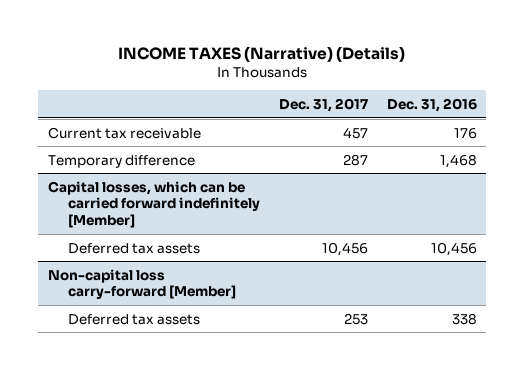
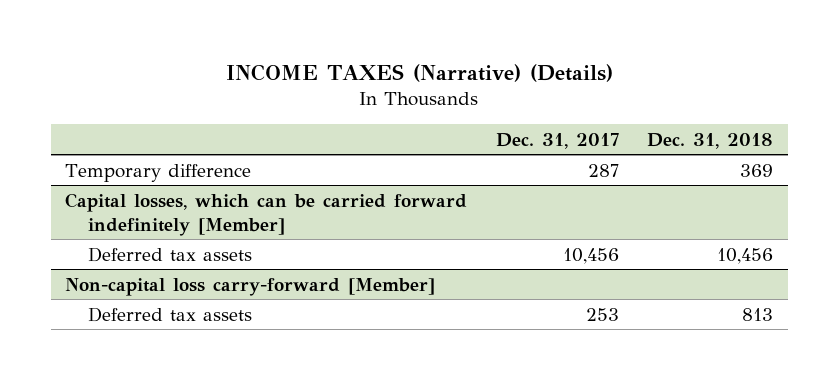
[386,97,477,112] Dec. 31, 2016 -> none
none -> [647,132,774,149] Dec. 31, 2018
[47,126,201,139] Current tax receivable -> none

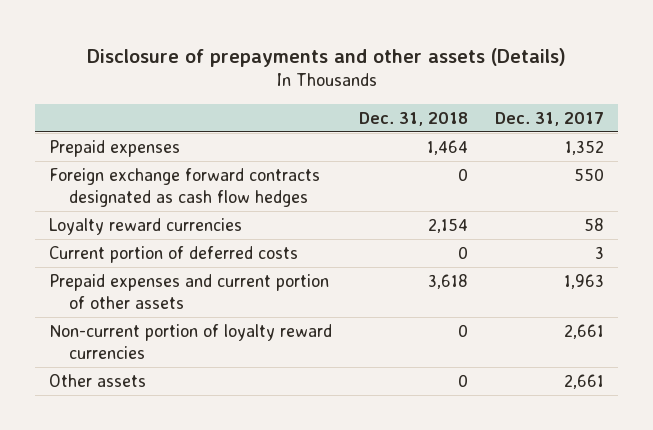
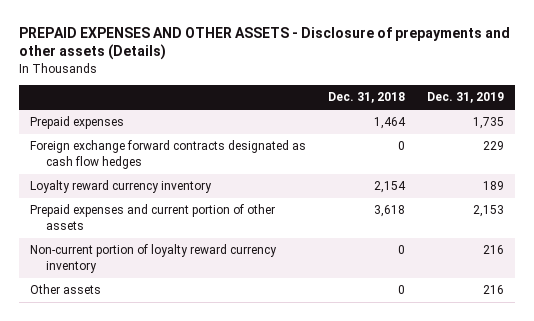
[86,47,566,67] Disclosure of prepayments and other assets (Details) -> [18,26,510,61] PREPAID EXPENSES AND OTHER ASSETS - Disclosure of prepayments and other assets (Details)
[495,111,605,126] Dec. 31, 2017 -> none
none -> [426,92,504,104] Dec. 31, 2019
[49,245,299,263] Current portion of deferred costs -> none
[49,217,243,235] Loyalty reward currencies -> [29,180,212,194] Loyalty reward currency inventory
[49,323,333,360] Non-current portion of loyalty reward currencies -> [29,244,277,273] Non-current portion of loyalty reward currency inventory

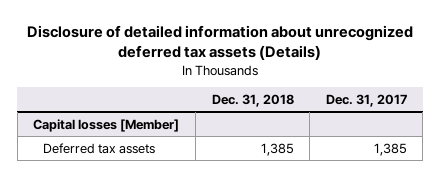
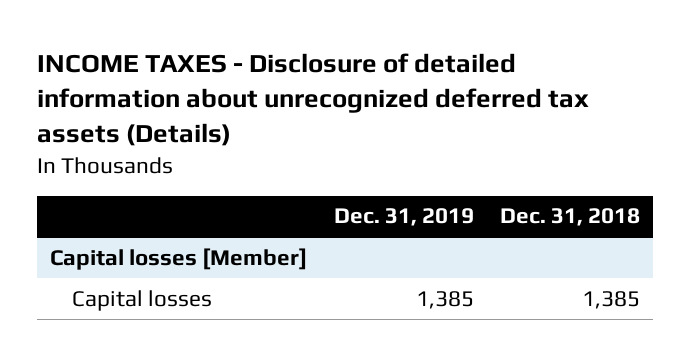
[27,25,414,61] Disclosure of detailed information about unrecognized deferred tax assets (Details) -> [37,53,590,147] INCOME TAXES - Disclosure of detailed information about unrecognized deferred tax assets (Details)
[325,94,407,108] Dec. 31, 2017 -> none
none -> [333,208,474,227] Dec. 31, 2019
[42,142,155,154] Deferred tax assets -> [72,289,213,311] Capital losses

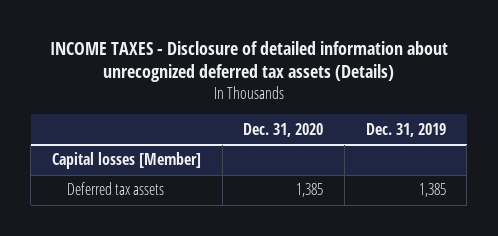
[500,208,641,227] Dec. 31, 2018 -> none
none -> [243,122,324,137] Dec. 31, 2020
[72,289,213,311] Capital losses -> [66,182,164,196] Deferred tax assets

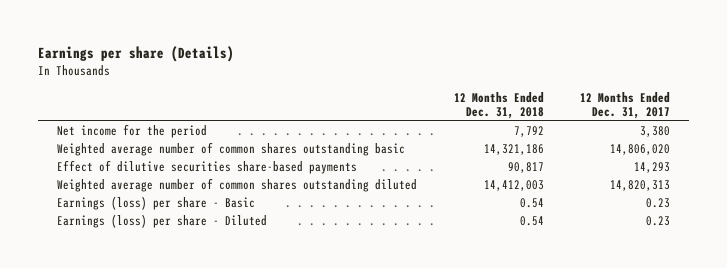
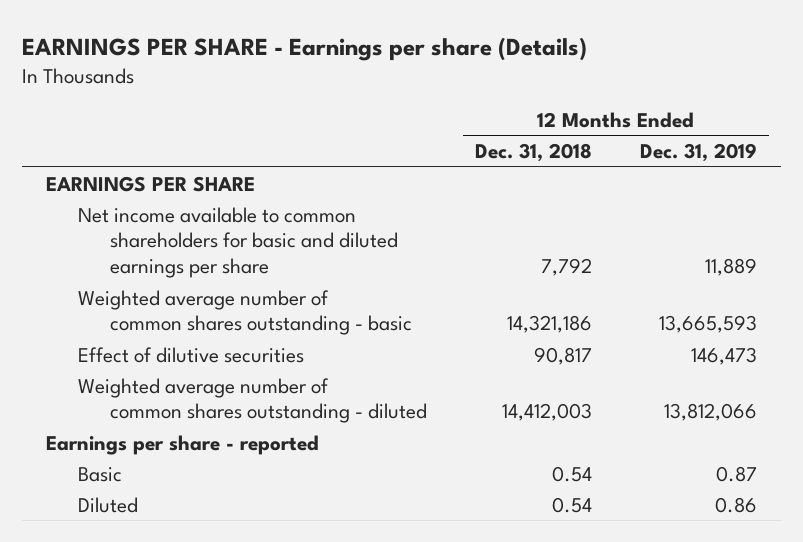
[38,46,235,63] Earnings per share (Details) -> [21,36,587,61] EARNINGS PER SHARE - Earnings per share (Details)
[580,91,671,120] 12 Months Ended Dec. 31, 2017 -> none
none -> [640,143,758,163] Dec. 31, 2019
none -> [45,175,255,192] EARNINGS PER SHARE
[56,124,207,139] Net income for the period -> [78,206,399,279] Net income available to common shareholders for basic and diluted earnings per share
[56,142,405,157] Weighted average number of common shares outstanding basic -> [78,289,413,336] Weighted average number of common shares outstanding - basic
[56,160,357,175] Effect of dilutive securities share-based payments -> [78,346,305,363] Effect of dilutive securities
[56,178,417,193] Weighted average number of common shares outstanding diluted -> [78,377,428,424] Weighted average number of common shares outstanding - diluted
none -> [45,434,319,455] Earnings per share - reported
[56,196,255,211] Earnings (loss) per share - Basic -> [78,466,123,482] Basic
[56,214,267,229] Earnings (loss) per share - Diluted -> [78,496,139,513] Diluted

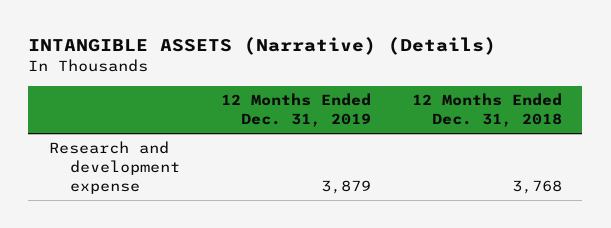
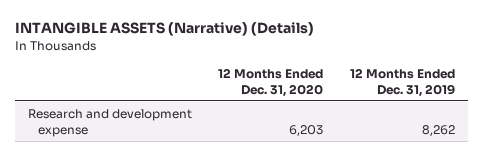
[411,93,562,128] 12 Months Ended Dec. 31, 2018 -> none
none -> [218,67,324,97] 12 Months Ended Dec. 31, 2020
[320,180,371,195] 3,879 -> [422,124,456,136] 8,262

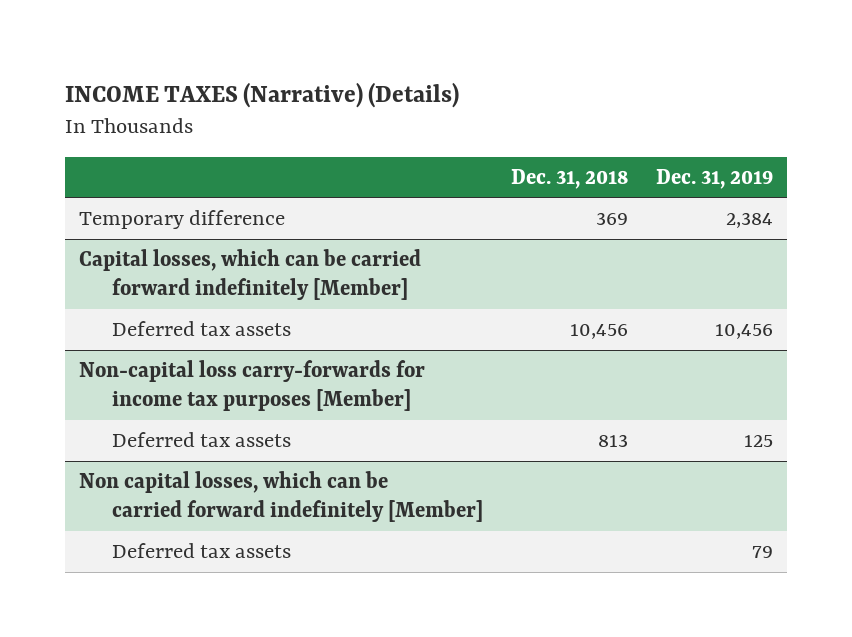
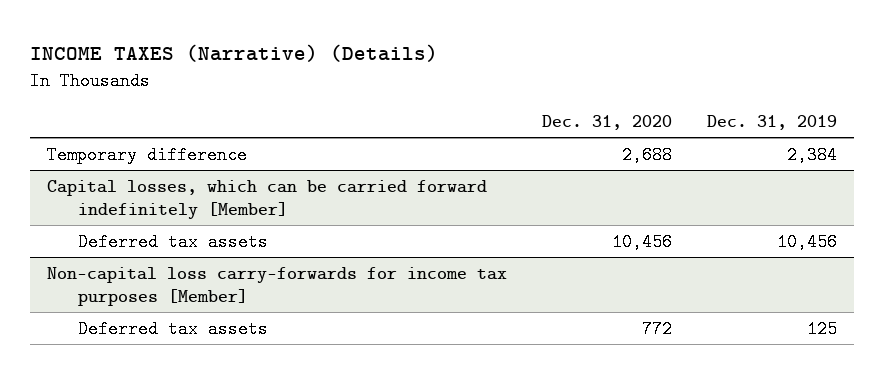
[510,168,628,189] Dec. 31, 2018 -> none
none -> [541,115,672,131] Dec. 31, 2020
[79,471,484,523] Non capital losses, which can be carried forward indefinitely [Member] -> none
[112,543,292,559] Deferred tax assets -> none

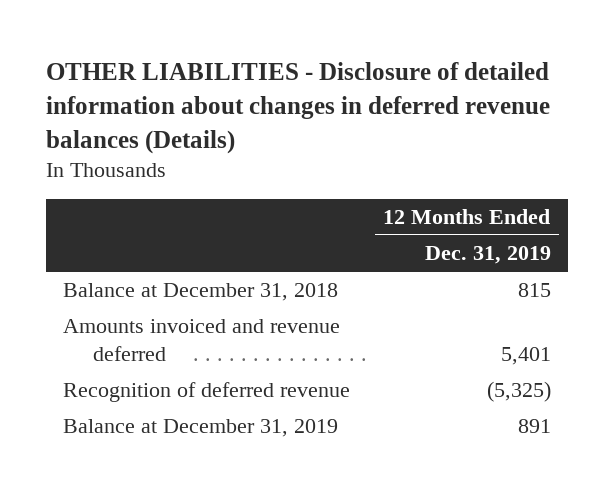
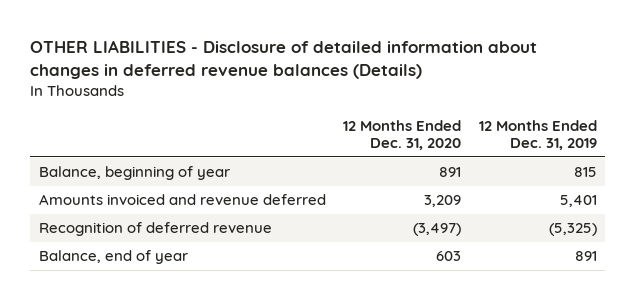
none -> [343,119,462,151] 12 Months Ended Dec. 31, 2020
[62,283,338,302] Balance at December 31, 2018 -> [38,166,230,181] Balance, beginning of year
[62,419,338,438] Balance at December 31, 2019 -> [38,250,188,265] Balance, end of year

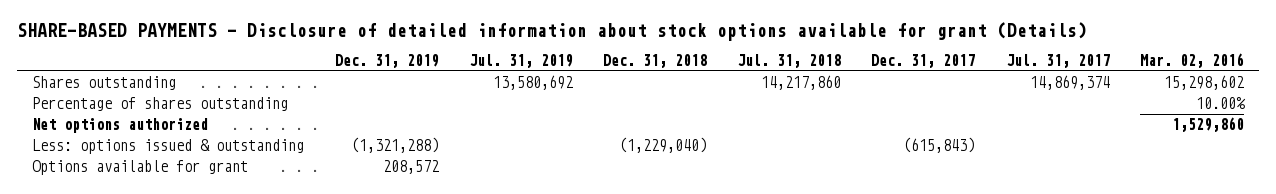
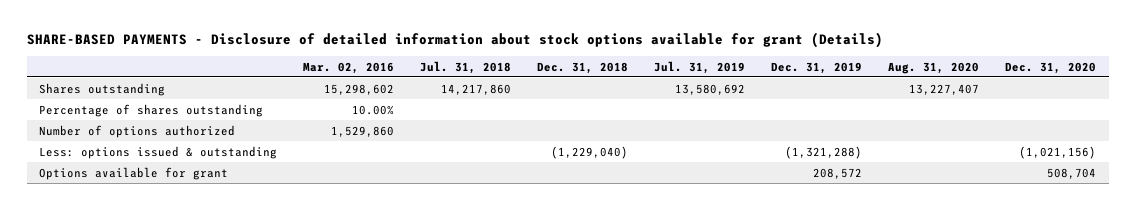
[871,53,976,68] Dec. 31, 2017 -> none
[1005,53,1110,68] Jul. 31, 2017 -> none
none -> [887,61,979,74] Aug. 31, 2020
none -> [1004,61,1096,74] Dec. 31, 2020
[32,118,209,134] Net options authorized -> [39,124,236,138] Number of options authorized

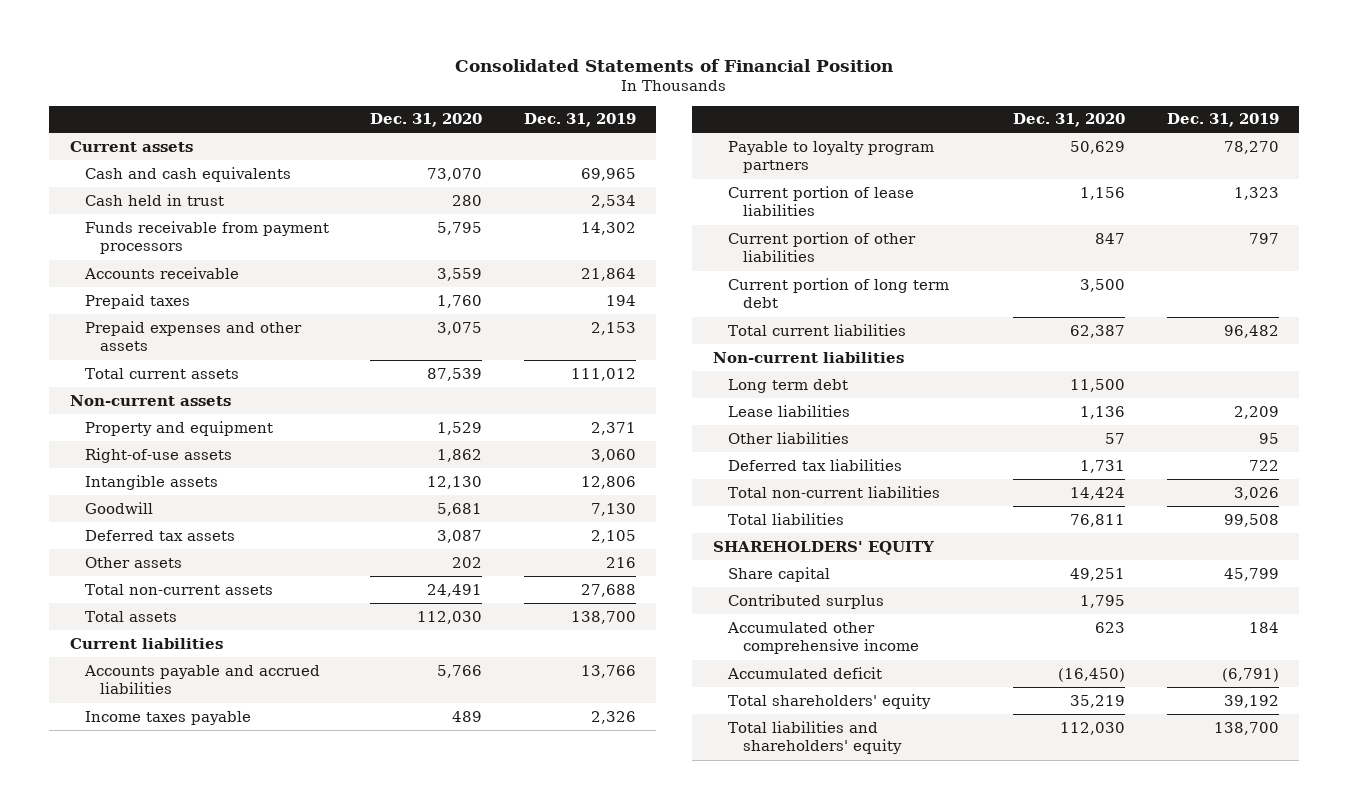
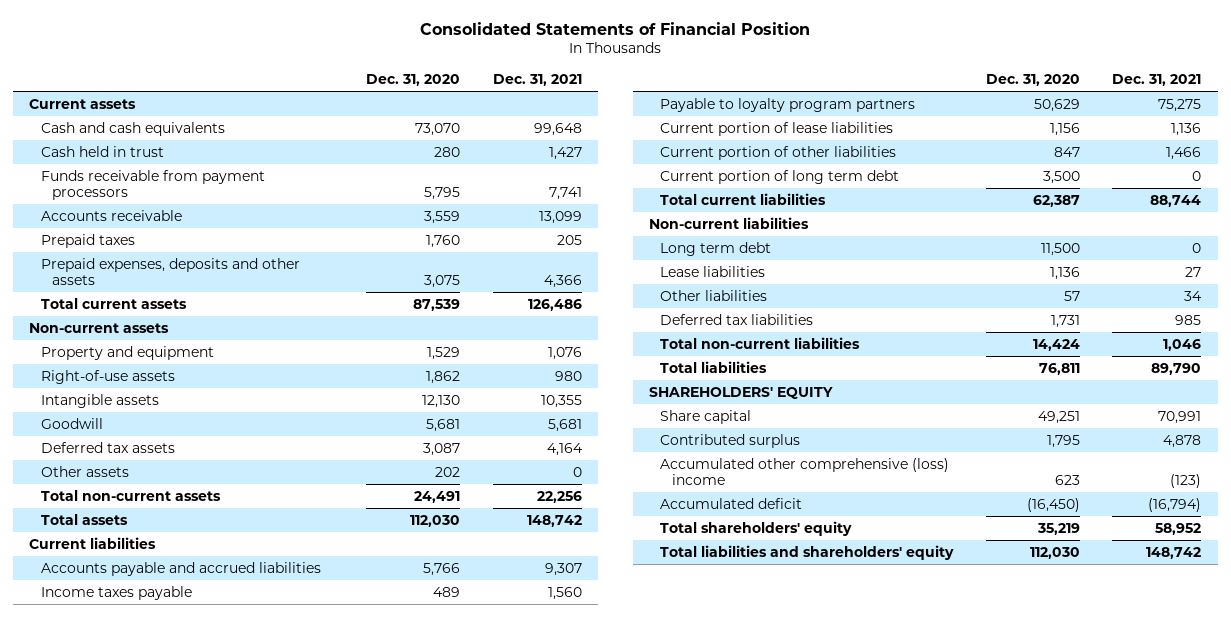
[523,113,636,128] Dec. 31, 2019 -> none
none -> [492,73,582,86] Dec. 31, 2021
[85,320,303,352] Prepaid expenses and other assets -> [40,257,300,285] Prepaid expenses, deposits and other assets
[727,621,920,655] Accumulated other comprehensive income -> [660,457,950,485] Accumulated other comprehensive (loss) income

